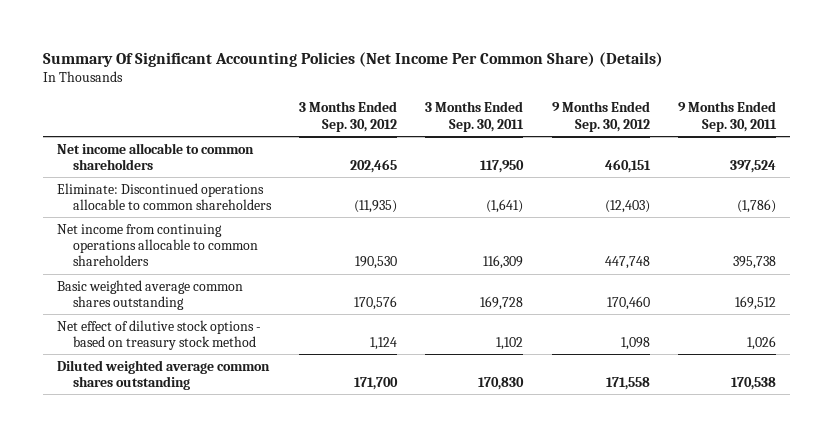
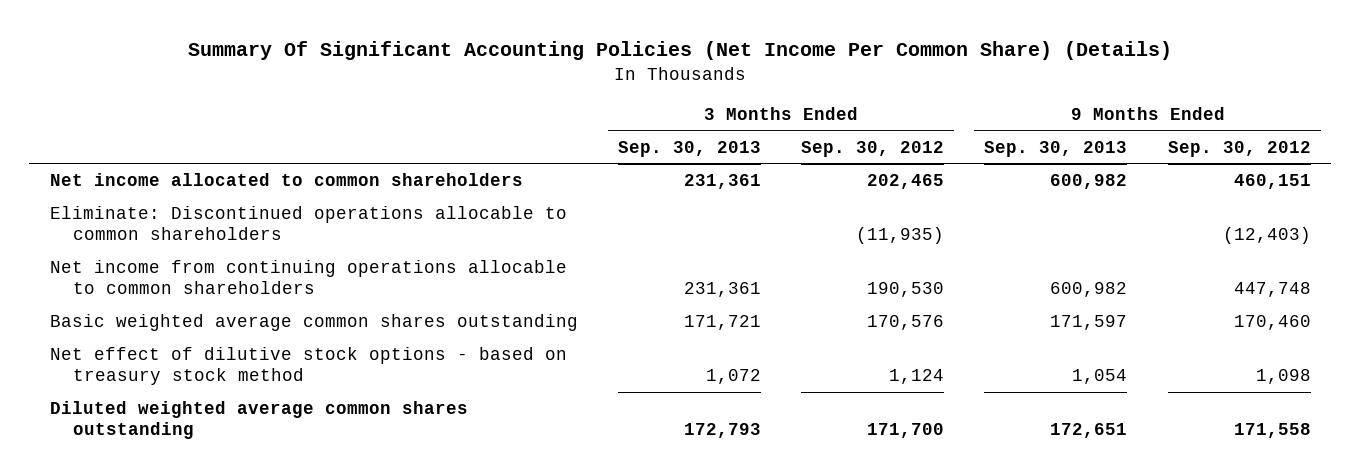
[425,101,525,132] 3 Months Ended Sep. 30, 2011 -> none
[677,101,777,132] 9 Months Ended Sep. 30, 2011 -> none
none -> [617,140,761,157] Sep. 30, 2013
none -> [984,140,1128,157] Sep. 30, 2013
[57,142,255,170] Net income allocable to common shareholders -> [49,173,523,187] Net income allocated to common shareholders

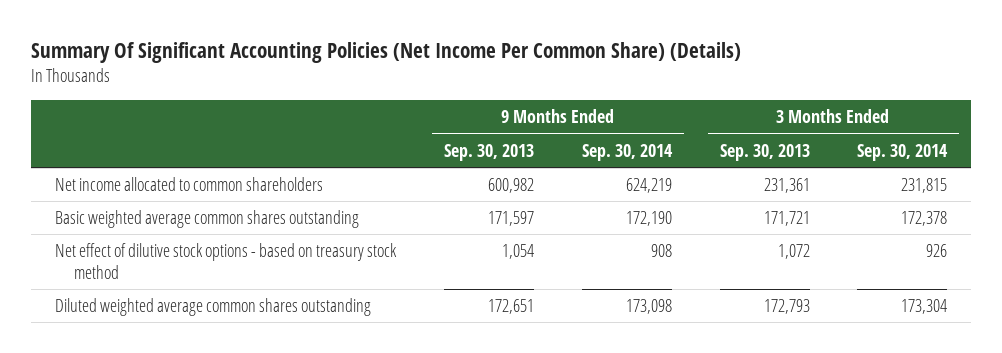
[801,140,945,157] Sep. 30, 2012 -> none
[1167,140,1311,157] Sep. 30, 2012 -> none
none -> [581,143,673,161] Sep. 30, 2014
none -> [857,143,949,161] Sep. 30, 2014
[49,206,567,240] Eliminate: Discontinued operations allocable to common shareholders -> none
[49,260,567,294] Net income from continuing operations allocable to common shareholders -> none

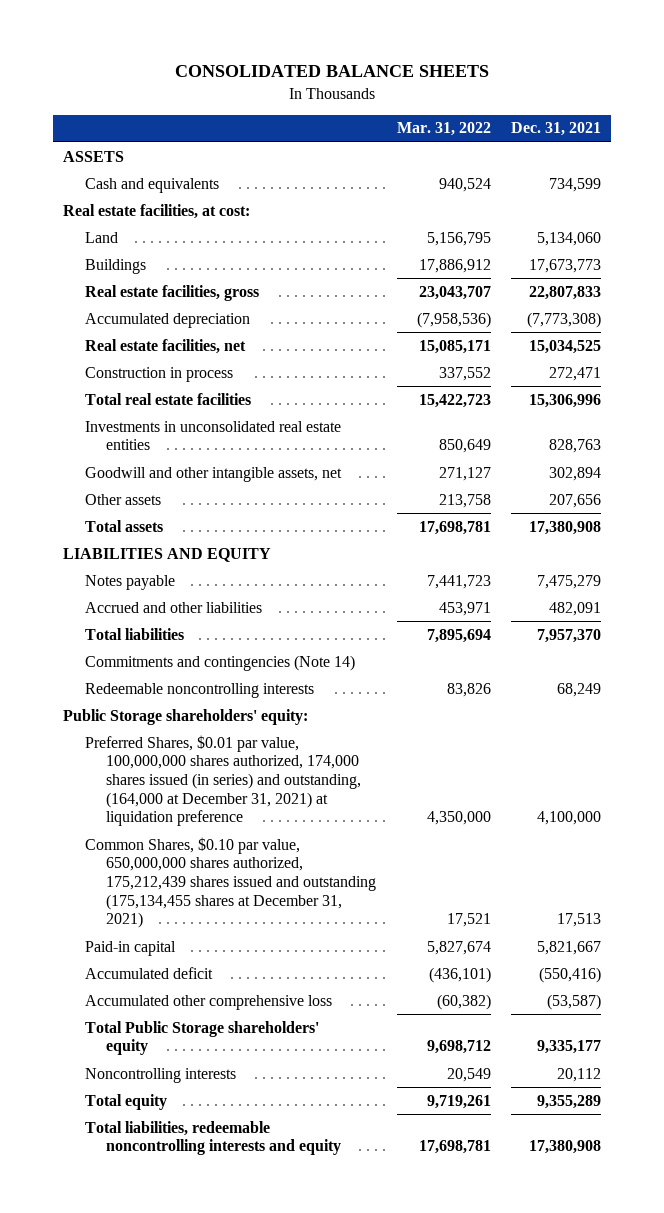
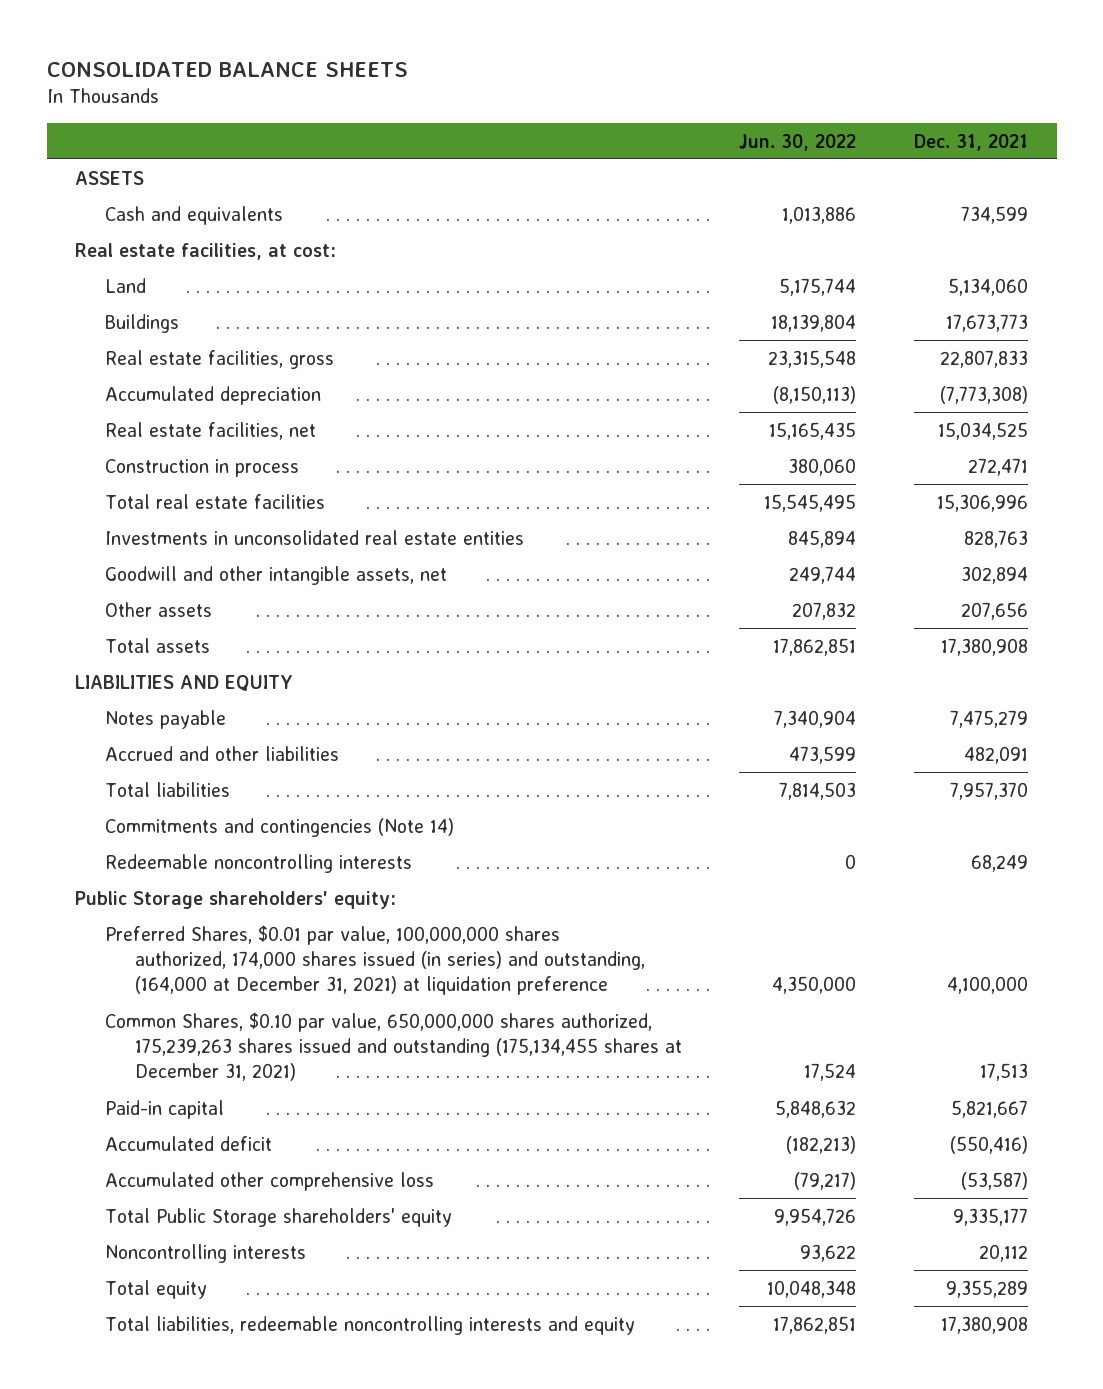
[396,122,491,137] Mar. 31, 2022 -> none
none -> [739,133,857,151] Jun. 30, 2022
[84,836,377,929] Common Shares, $0.10 par value, 650,000,000 shares authorized, 175,212,439 shares issued and outstanding (175,134,455 shares at December 31, 2021) -> [104,1011,682,1082] Common Shares, $0.10 par value, 650,000,000 shares authorized, 175,239,263 shares issued and outstanding (175,134,455 shares at December 31, 2021)

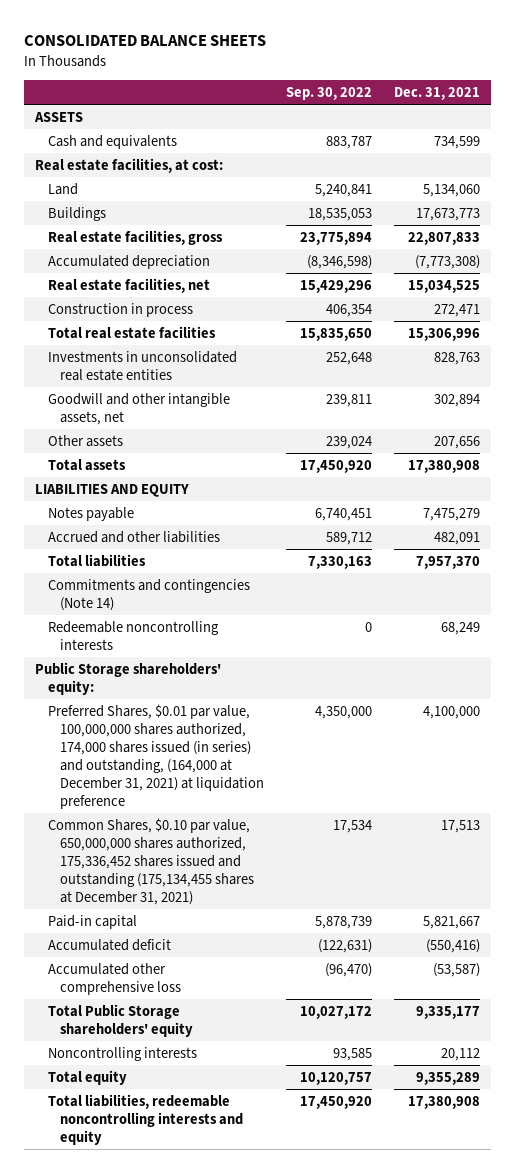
[739,133,857,151] Jun. 30, 2022 -> none
none -> [286,86,373,100] Sep. 30, 2022
[104,1011,682,1082] Common Shares, $0.10 par value, 650,000,000 shares authorized, 175,239,263 shares issued and outstanding (175,134,455 shares at December 31, 2021) -> [47,817,255,905] Common Shares, $0.10 par value, 650,000,000 shares authorized, 175,336,452 shares issued and outstanding (175,134,455 shares at December 31, 2021)

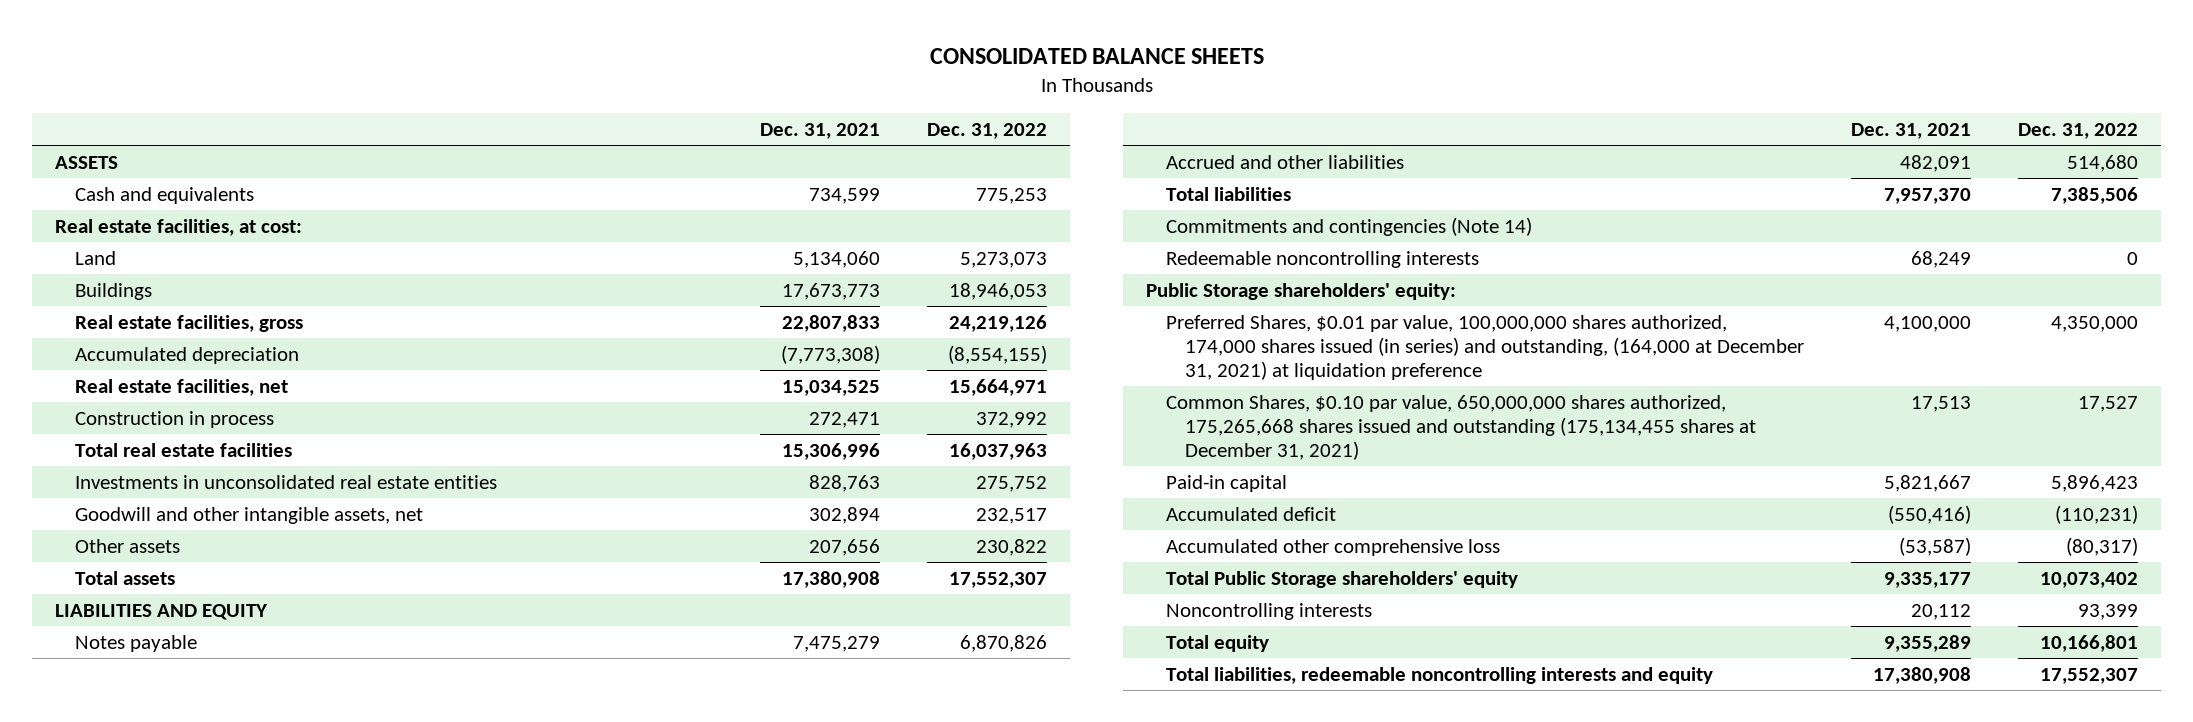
[286,86,373,100] Sep. 30, 2022 -> none
none -> [926,123,1047,140] Dec. 31, 2022
[47,817,255,905] Common Shares, $0.10 par value, 650,000,000 shares authorized, 175,336,452 shares issued and outstanding (175,134,455 shares at December 31, 2021) -> [1165,394,1757,461] Common Shares, $0.10 par value, 650,000,000 shares authorized, 175,265,668 shares issued and outstanding (175,134,455 shares at December 31, 2021)

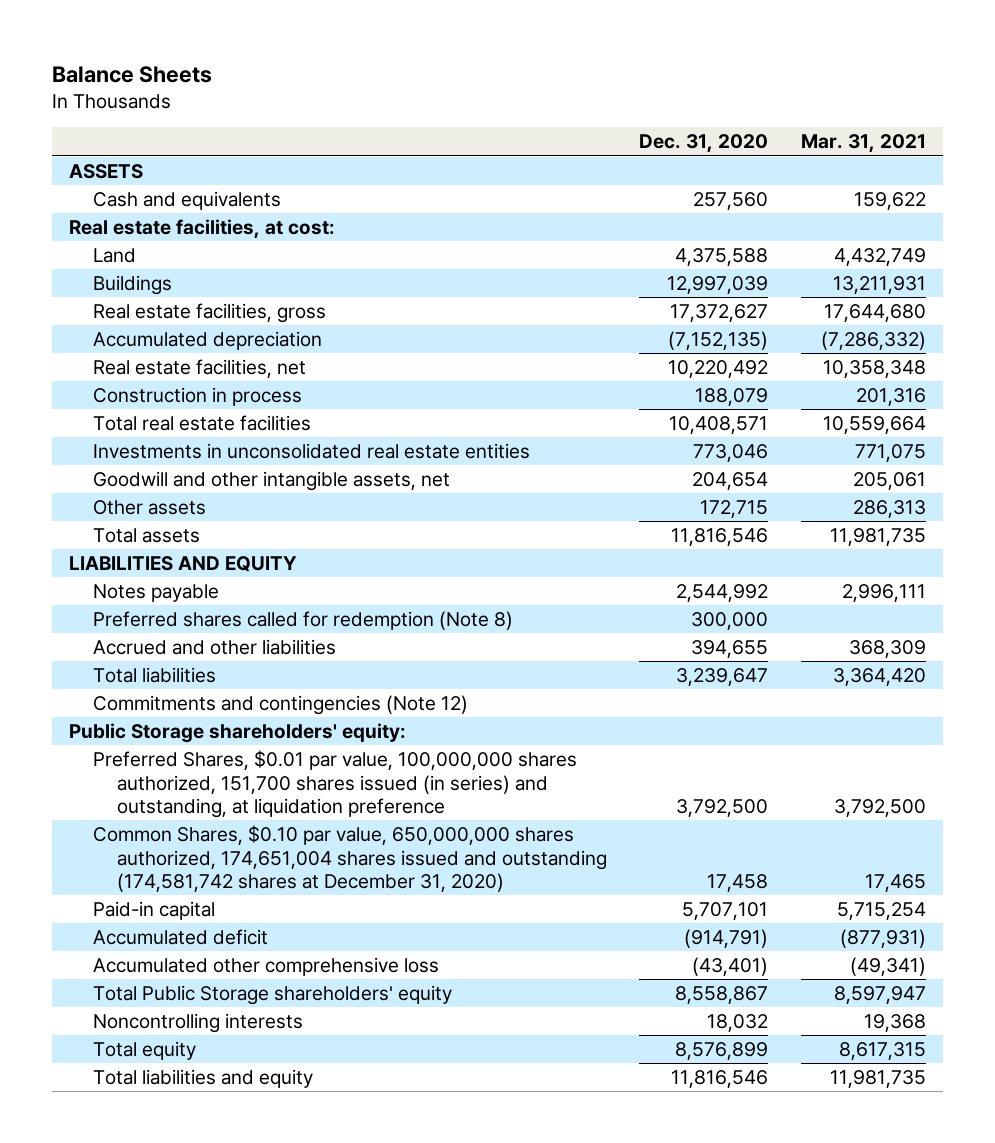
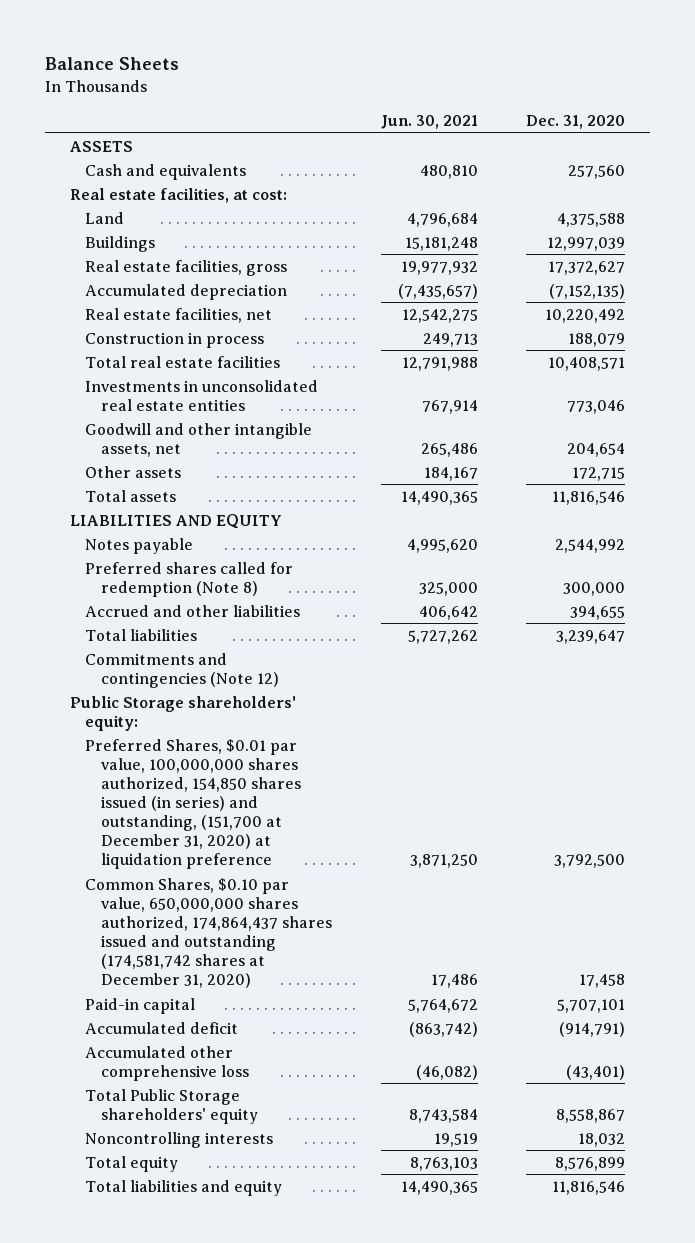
[801,134,927,154] Mar. 31, 2021 -> none
none -> [380,115,478,130] Jun. 30, 2021
[92,750,577,819] Preferred Shares, $0.01 par value, 100,000,000 shares authorized, 151,700 shares issued (in series) and outstanding, at liquidation preference -> [85,738,301,869] Preferred Shares, $0.01 par value, 100,000,000 shares authorized, 154,850 shares issued (in series) and outstanding, (151,700 at December 31, 2020) at liquidation preference
[92,825,607,893] Common Shares, $0.10 par value, 650,000,000 shares authorized, 174,651,004 shares issued and outstanding (174,581,742 shares at December 31, 2020) -> [85,877,332,988] Common Shares, $0.10 par value, 650,000,000 shares authorized, 174,864,437 shares issued and outstanding (174,581,742 shares at December 31, 2020)

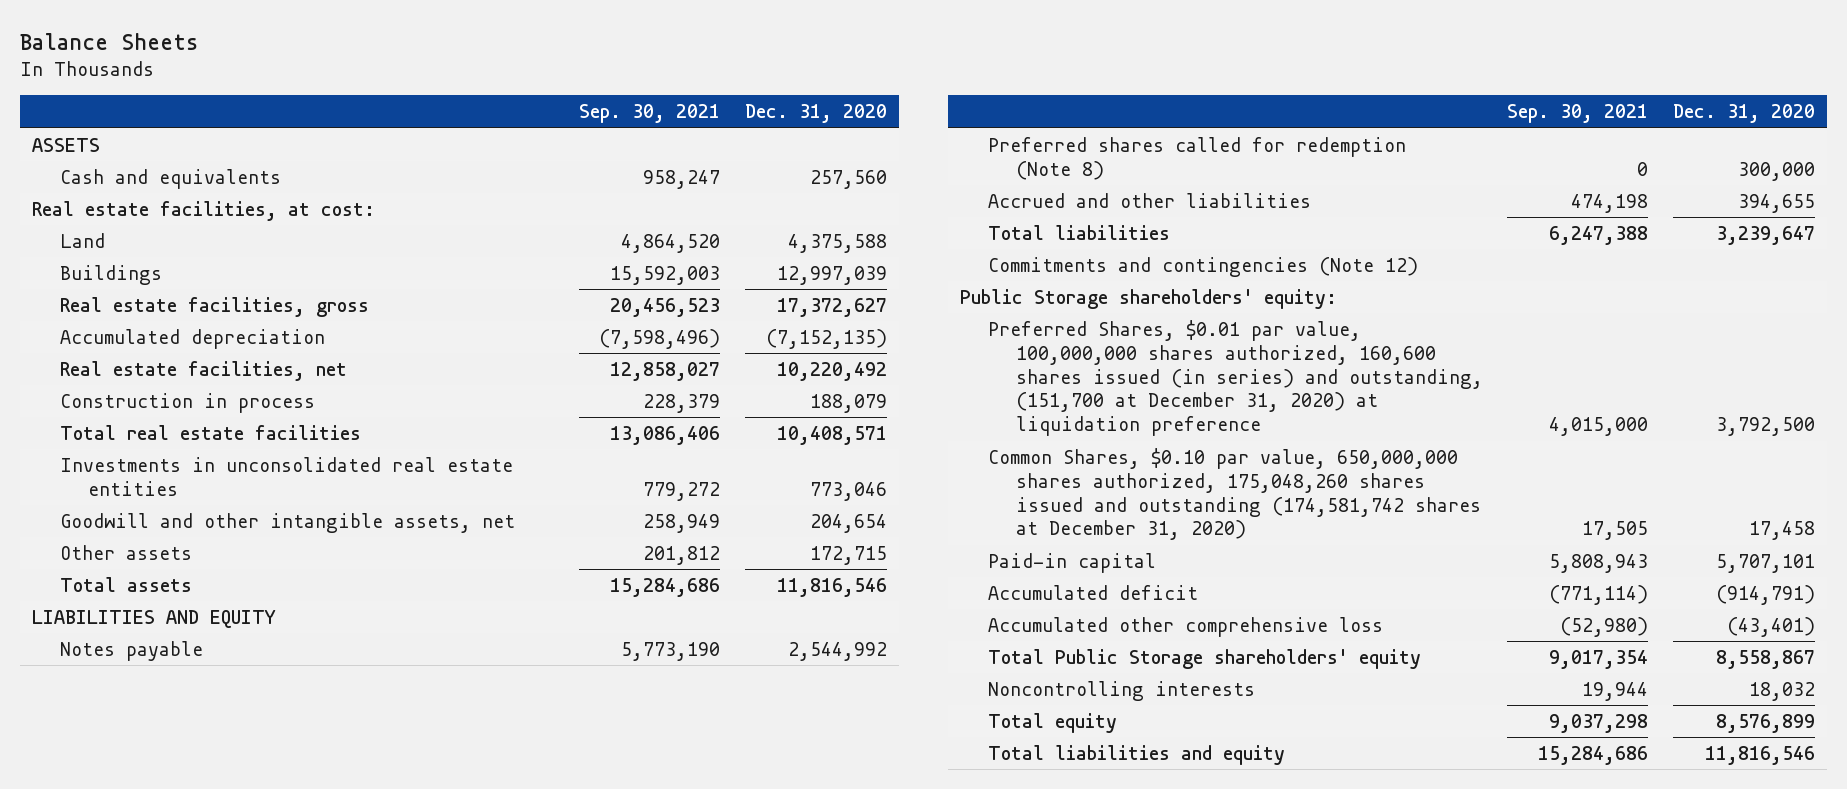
[380,115,478,130] Jun. 30, 2021 -> none
none -> [579,104,721,124] Sep. 30, 2021
[85,738,301,869] Preferred Shares, $0.01 par value, 100,000,000 shares authorized, 154,850 shares issued (in series) and outstanding, (151,700 at December 31, 2020) at liquidation preference -> [987,319,1483,437] Preferred Shares, $0.01 par value, 100,000,000 shares authorized, 160,600 shares issued (in series) and outstanding, (151,700 at December 31, 2020) at liquidation preference
[85,877,332,988] Common Shares, $0.10 par value, 650,000,000 shares authorized, 174,864,437 shares issued and outstanding (174,581,742 shares at December 31, 2020) -> [987,447,1481,541] Common Shares, $0.10 par value, 650,000,000 shares authorized, 175,048,260 shares issued and outstanding (174,581,742 shares at December 31, 2020)

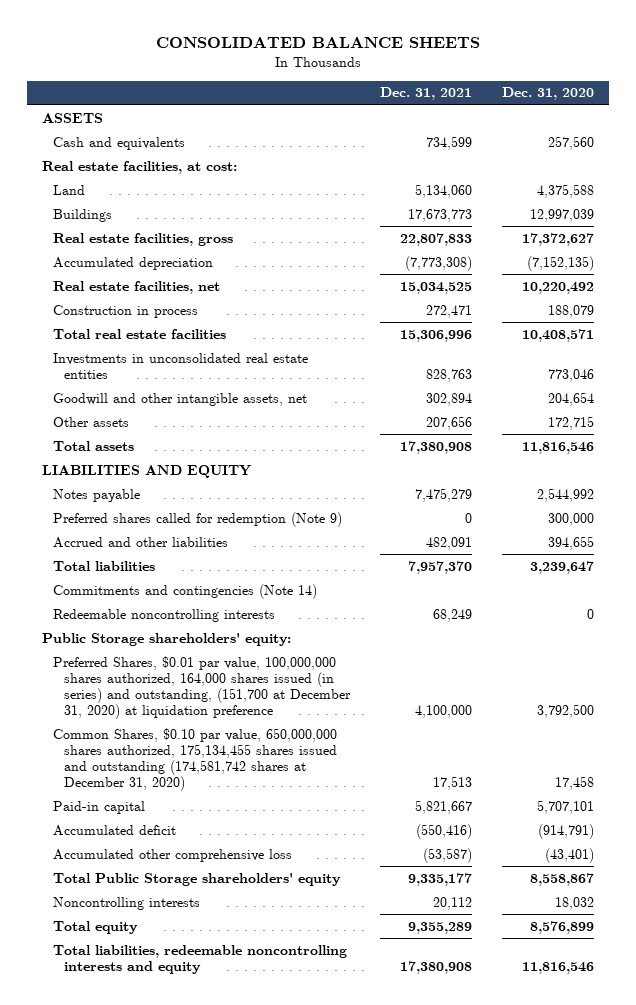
[19,32,198,50] Balance Sheets -> [155,37,480,49] CONSOLIDATED BALANCE SHEETS
[579,104,721,124] Sep. 30, 2021 -> none
none -> [380,87,473,101] Dec. 31, 2021
[987,136,1406,180] Preferred shares called for redemption (Note 8) -> [53,511,343,527] Preferred shares called for redemption (Note 9)
[987,256,1418,277] Commitments and contingencies (Note 12) -> [53,583,318,599] Commitments and contingencies (Note 14)
none -> [53,608,276,622] Redeemable noncontrolling interests
[987,319,1483,437] Preferred Shares, $0.01 par value, 100,000,000 shares authorized, 160,600 shares issued (in series) and outstanding, (151,700 at December 31, 2020) at liquidation preference -> [53,655,352,719] Preferred Shares, $0.01 par value, 100,000,000 shares authorized, 164,000 shares issued (in series) and outstanding, (151,700 at December 31, 2020) at liquidation preference
[987,447,1481,541] Common Shares, $0.10 par value, 650,000,000 shares authorized, 175,048,260 shares issued and outstanding (174,581,742 shares at December 31, 2020) -> [53,727,338,791] Common Shares, $0.10 par value, 650,000,000 shares authorized, 175,134,455 shares issued and outstanding (174,581,742 shares at December 31, 2020)
[987,744,1285,765] Total liabilities and equity -> [53,944,348,974] Total liabilities, redeemable noncontrolling interests and equity

